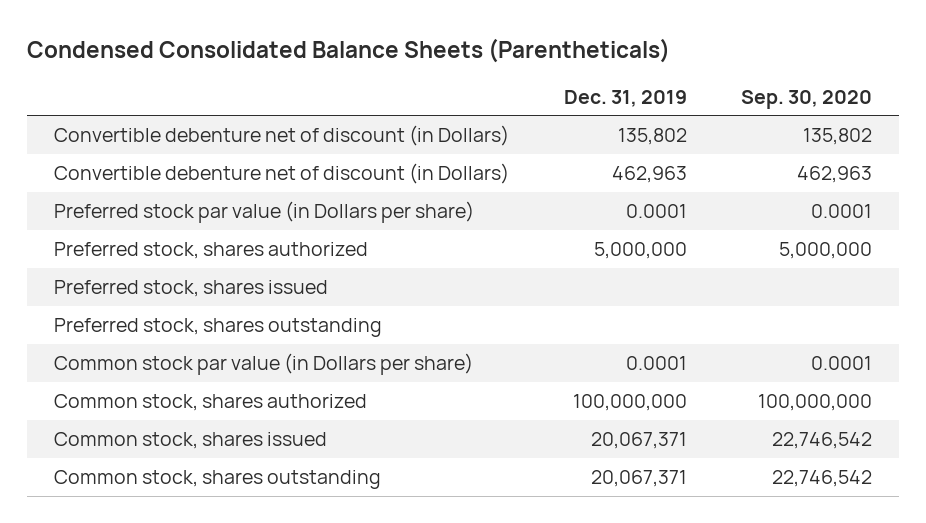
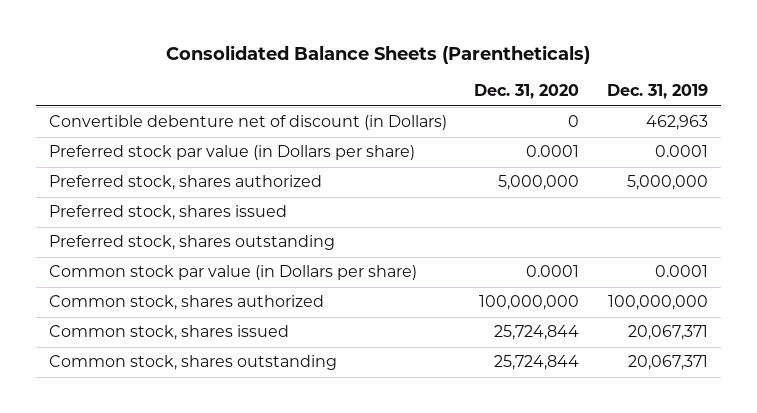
[27,37,671,63] Condensed Consolidated Balance Sheets (Parentheticals) -> [166,45,591,65] Consolidated Balance Sheets (Parentheticals)
[740,89,872,109] Sep. 30, 2020 -> none
none -> [474,84,580,100] Dec. 31, 2020
[54,125,510,147] Convertible debenture net of discount (in Dollars) -> none

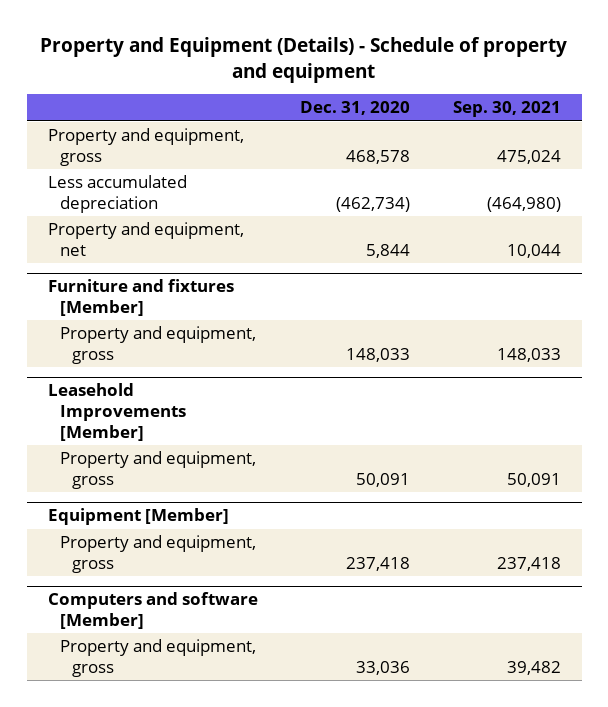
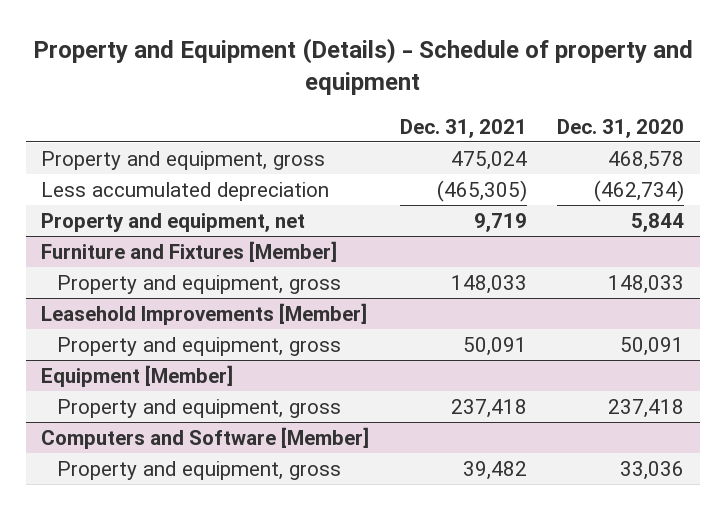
[452,101,561,118] Sep. 30, 2021 -> none
none -> [399,118,527,138] Dec. 31, 2021
[47,279,234,317] Furniture and fixtures [Member] -> [40,240,337,262] Furniture and Fixtures [Member]
[47,592,258,630] Computers and software [Member] -> [40,426,369,449] Computers and Software [Member]

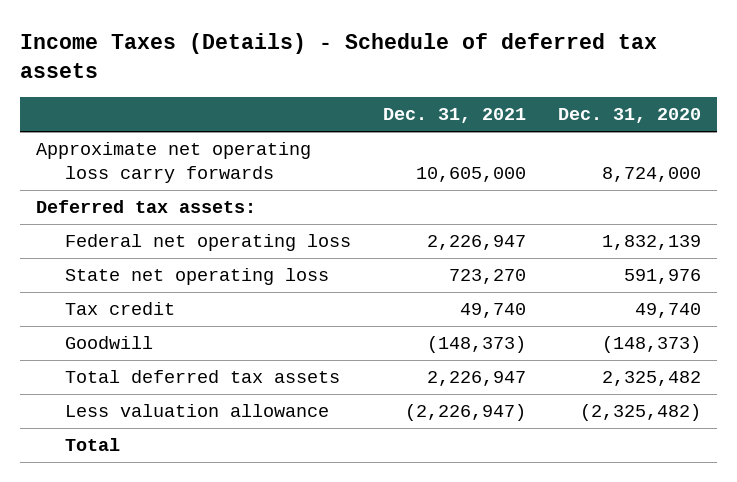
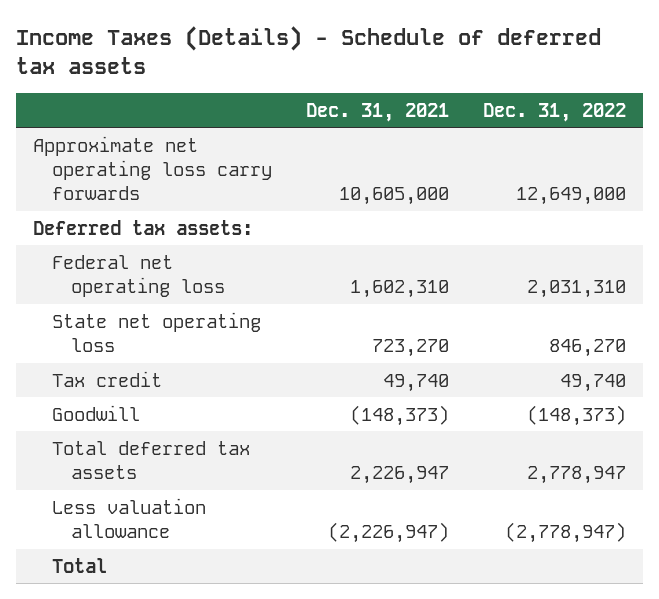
[557,108,701,124] Dec. 31, 2020 -> none
none -> [482,102,626,122] Dec. 31, 2022
[426,235,526,251] 2,226,947 -> [349,280,449,299] 1,602,310

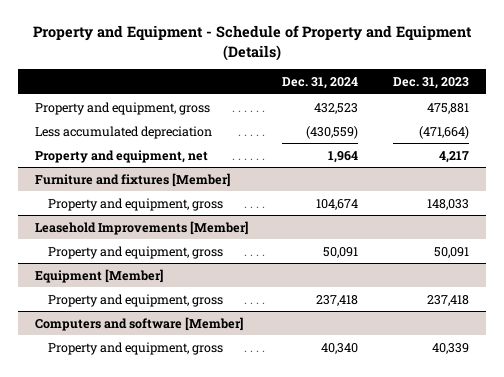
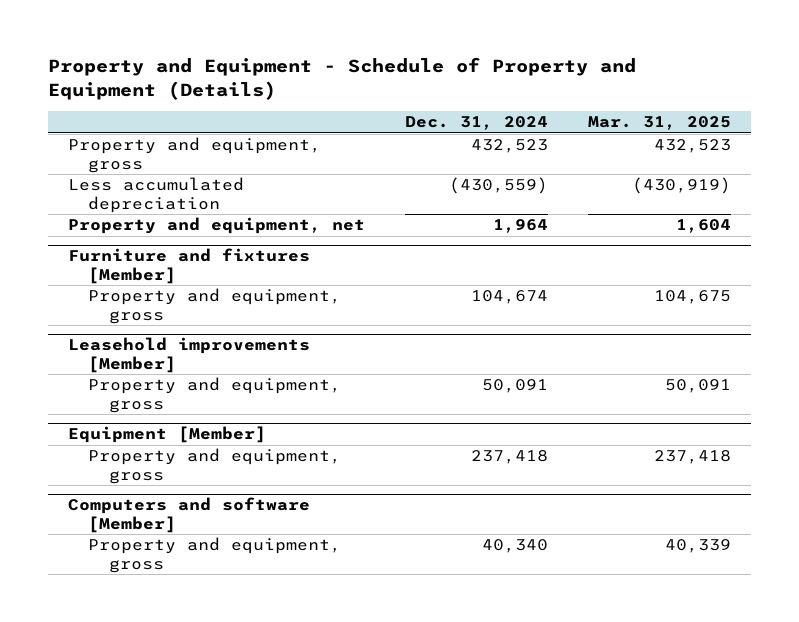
[392,77,469,90] Dec. 31, 2023 -> none
none -> [587,116,731,131] Mar. 31, 2025
[34,220,248,235] Leasehold Improvements [Member] -> [67,337,310,373] Leasehold improvements [Member]

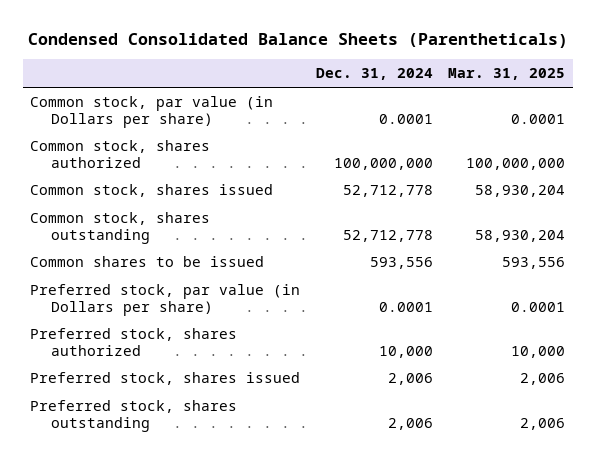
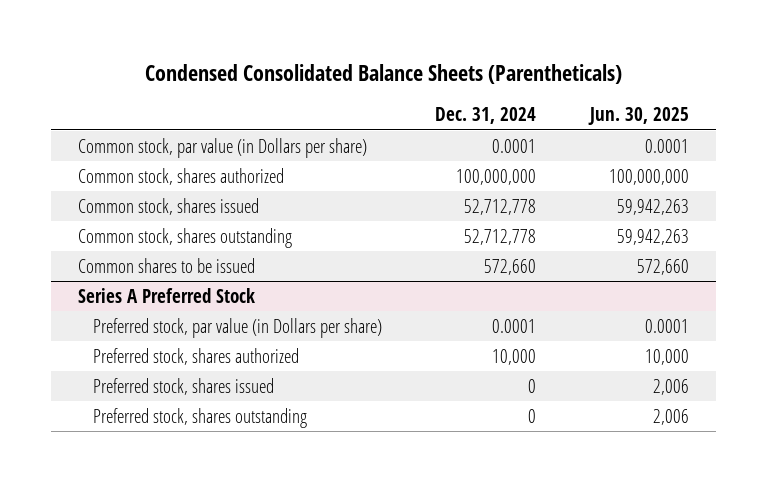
[448,68,566,81] Mar. 31, 2025 -> none
none -> [587,107,689,126] Jun. 30, 2025
[369,256,433,269] 593,556 -> [484,258,537,275] 572,660
none -> [78,287,256,303] Series A Preferred Stock
[387,372,433,385] 2,006 -> [528,378,537,393] 0
[387,417,433,430] 2,006 -> [528,408,537,423] 0

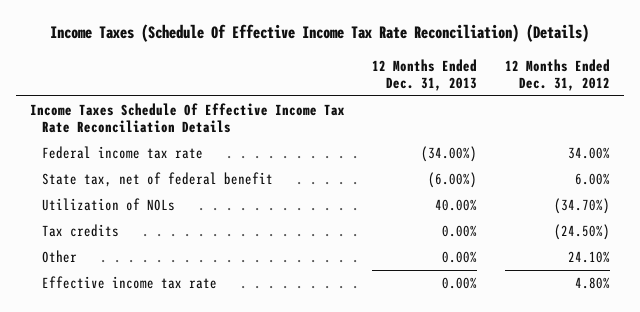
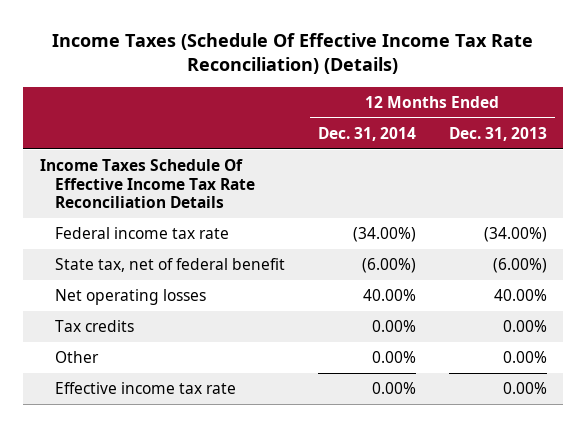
[505,58,611,91] 12 Months Ended Dec. 31, 2012 -> none
none -> [317,126,416,141] Dec. 31, 2014
[42,198,176,212] Utilization of NOLs -> [54,288,206,305] Net operating losses

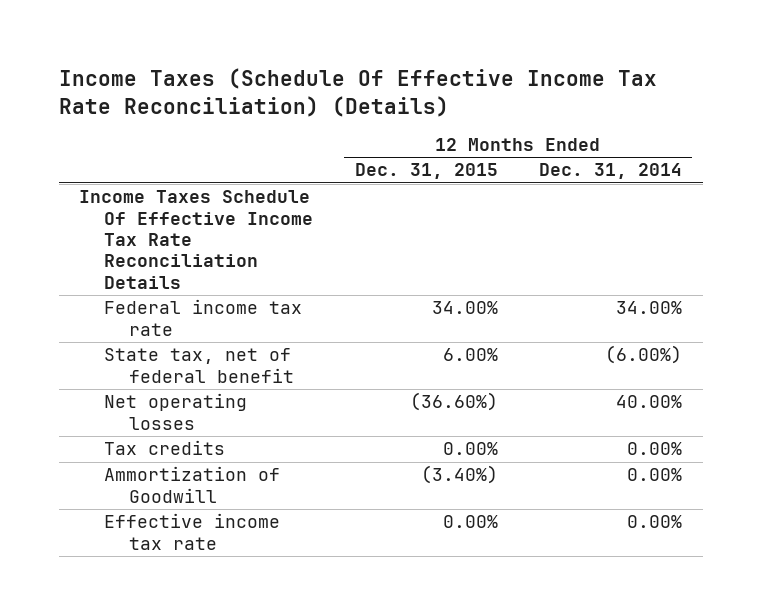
[448,126,547,141] Dec. 31, 2013 -> none
none -> [354,163,498,180] Dec. 31, 2015
[352,226,416,242] (34.00%) -> [616,301,683,315] 34.00%
[54,350,99,363] Other -> [104,466,281,503] Ammortization of Goodwill

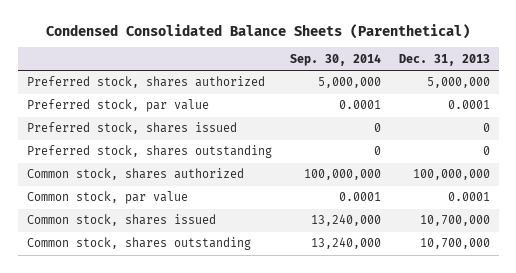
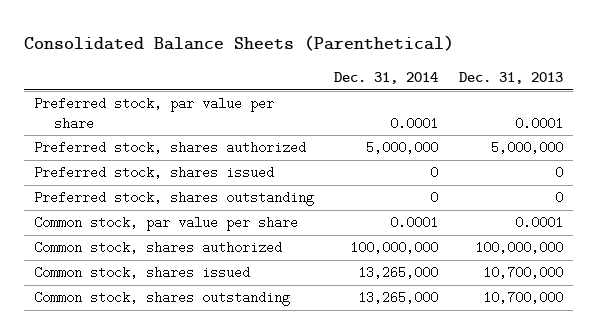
[46,23,471,39] Condensed Consolidated Balance Sheets (Parenthetical) -> [23,34,454,51] Consolidated Balance Sheets (Parenthetical)
[289,53,381,66] Sep. 30, 2014 -> none
none -> [334,72,439,85] Dec. 31, 2014
none -> [34,97,275,130] Preferred stock, par value per share
[26,99,209,113] Preferred stock, par value -> none
none -> [34,216,299,232] Common stock, par value per share
[26,191,188,205] Common stock, par value -> none

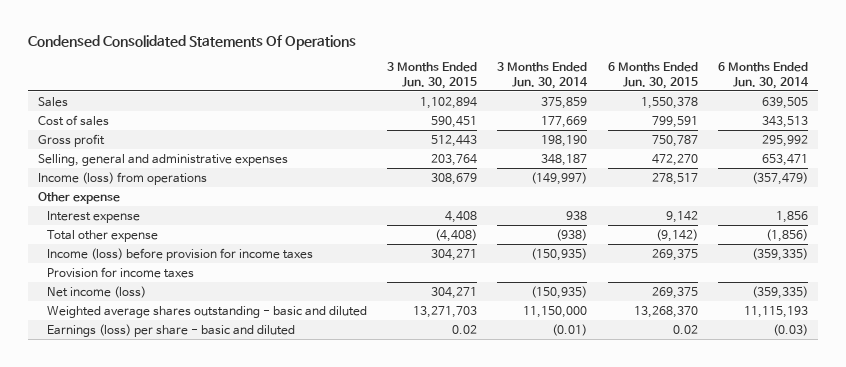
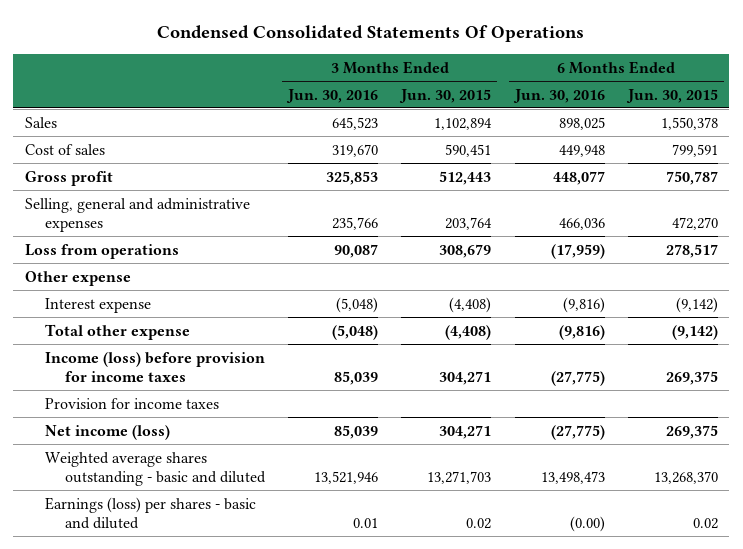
[497,61,589,89] 3 Months Ended Jun. 30, 2014 -> none
[717,61,809,89] 6 Months Ended Jun. 30, 2014 -> none
none -> [286,88,379,103] Jun. 30, 2016
none -> [512,88,605,103] Jun. 30, 2016
[37,171,207,185] Income (loss) from operations -> [24,243,179,259] Loss from operations
[444,210,477,223] 4,408 -> [449,296,492,313] (4,408)
[665,210,698,223] 9,142 -> [675,296,718,313] (9,142)
[46,323,295,337] Earnings (loss) per share - basic and diluted -> [44,496,256,530] Earnings (loss) per shares - basic and diluted

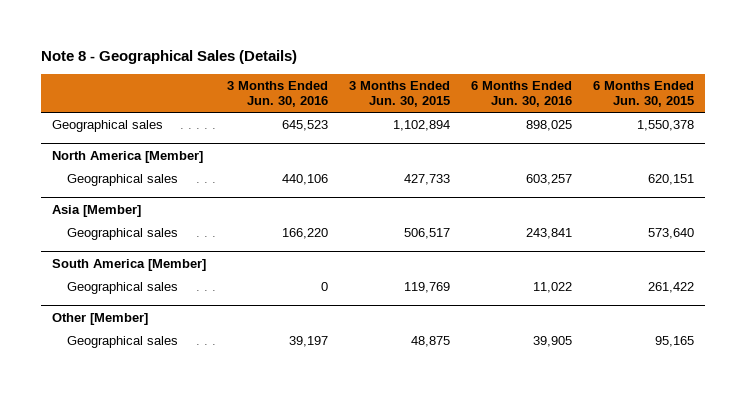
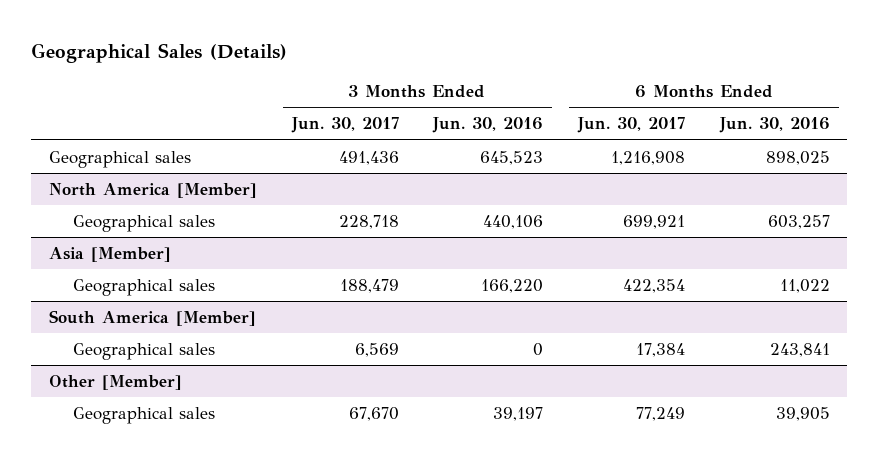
[41,50,298,65] Note 8 - Geographical Sales (Details) -> [31,43,288,64] Geographical Sales (Details)
[348,81,450,108] 3 Months Ended Jun. 30, 2015 -> none
[593,81,695,108] 6 Months Ended Jun. 30, 2015 -> none
none -> [290,117,399,134] Jun. 30, 2017
none -> [577,117,686,134] Jun. 30, 2017
[526,227,573,239] 243,841 -> [779,279,830,294] 11,022
[533,281,573,293] 11,022 -> [769,343,830,358] 243,841

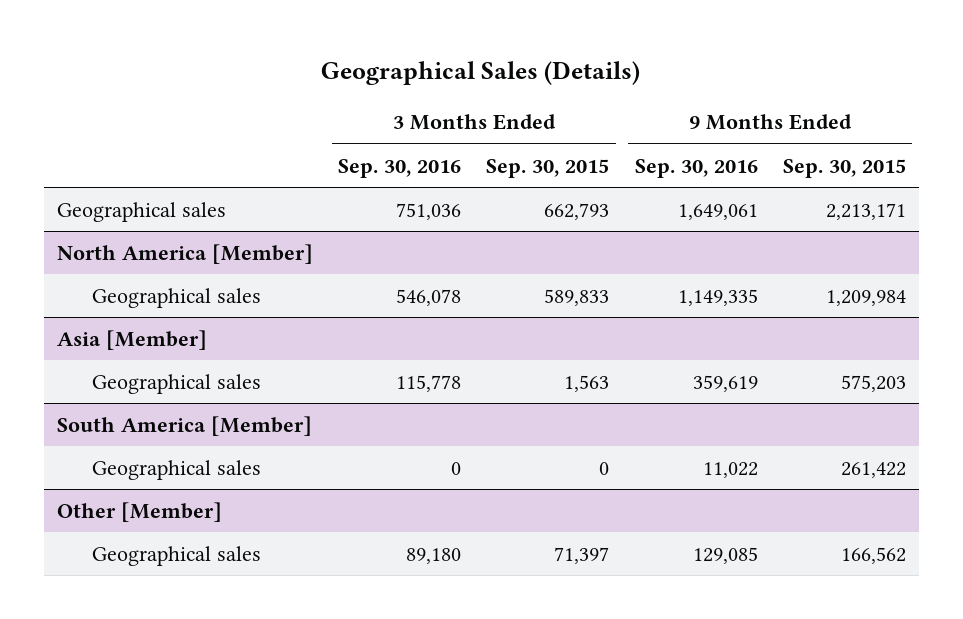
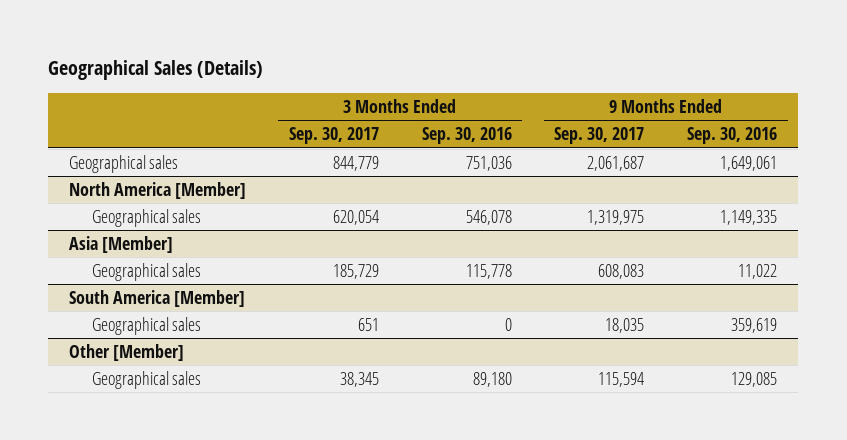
[486,158,610,178] Sep. 30, 2015 -> none
[782,158,906,178] Sep. 30, 2015 -> none
none -> [289,127,380,145] Sep. 30, 2017
none -> [554,127,645,145] Sep. 30, 2017
[692,374,758,392] 359,619 -> [738,263,778,279] 11,022
[702,461,758,478] 11,022 -> [731,317,778,333] 359,619

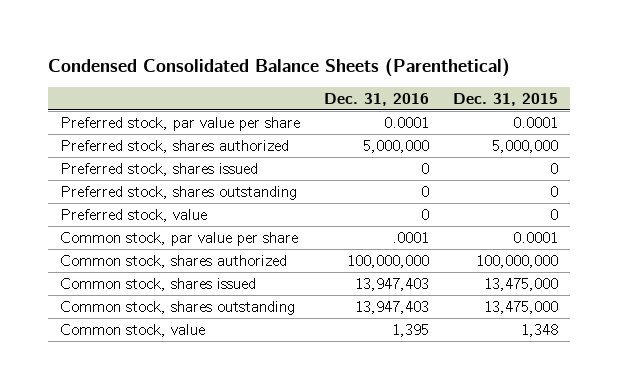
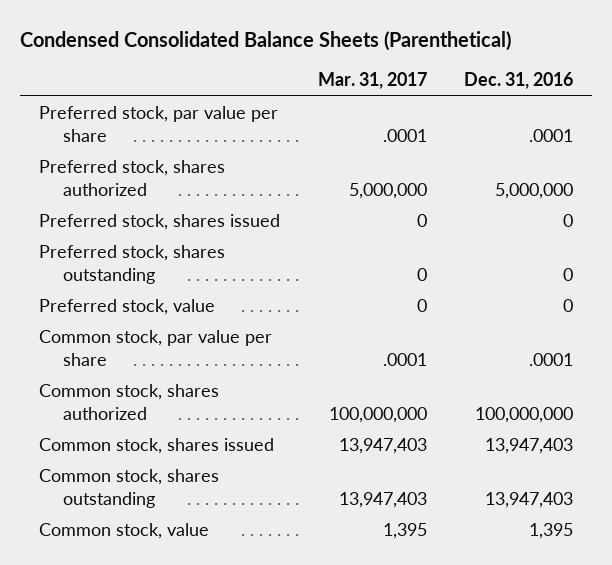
[452,92,558,106] Dec. 31, 2015 -> none
none -> [317,72,427,90] Mar. 31, 2017
[383,116,429,128] 0.0001 -> [529,128,574,142] .0001

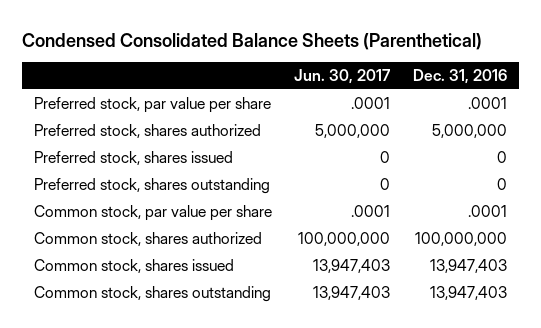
[317,72,427,90] Mar. 31, 2017 -> none
none -> [294,69,391,85] Jun. 30, 2017
[38,298,215,315] Preferred stock, value -> none
[38,522,209,539] Common stock, value -> none

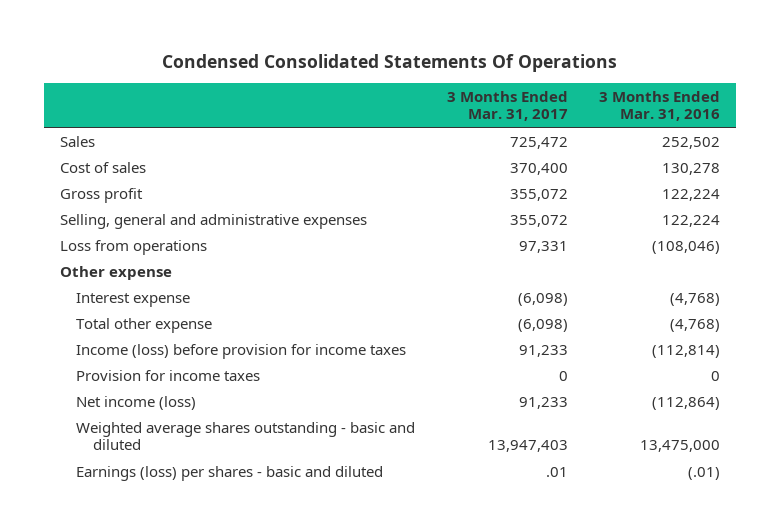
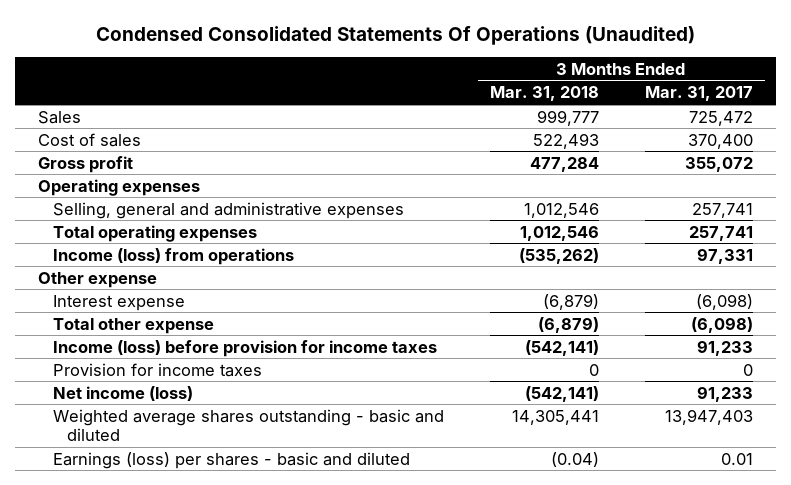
[162,53,618,72] Condensed Consolidated Statements Of Operations -> [95,25,695,45] Condensed Consolidated Statements Of Operations (Unaudited)
[599,90,721,122] 3 Months Ended Mar. 31, 2016 -> none
none -> [489,86,599,102] Mar. 31, 2018
none -> [38,178,201,196] Operating expenses
[509,214,568,227] 355,072 -> [691,202,753,218] 257,741
none -> [52,224,257,242] Total operating expenses
[60,239,208,255] Loss from operations -> [52,247,294,265] Income (loss) from operations
[545,466,568,477] .01 -> [720,452,753,465] 0.01

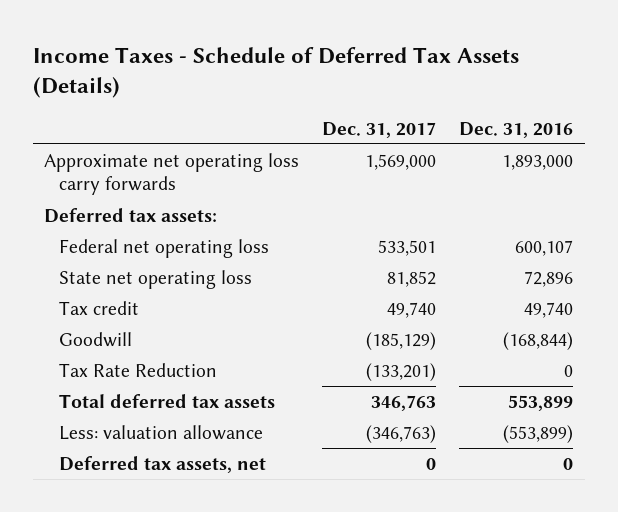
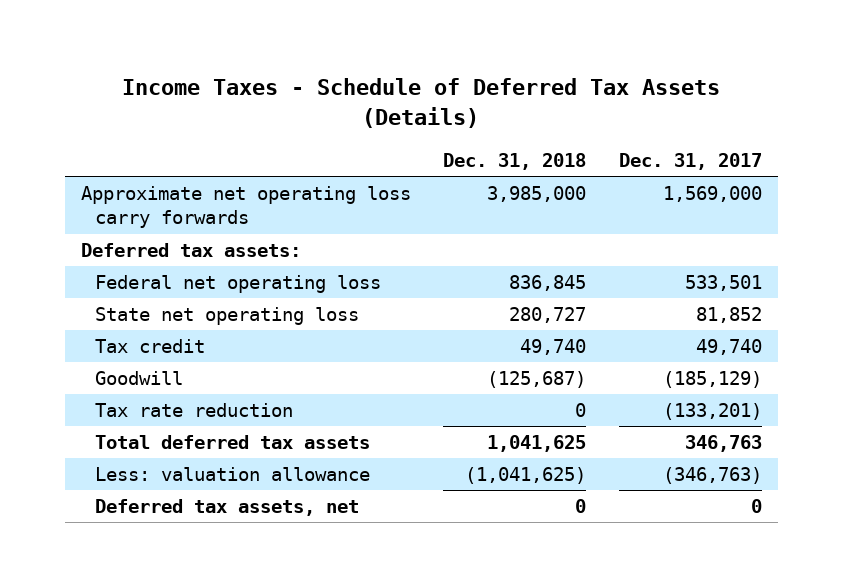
[459,121,574,138] Dec. 31, 2016 -> none
none -> [443,152,587,170] Dec. 31, 2018
[59,362,218,377] Tax Rate Reduction -> [95,403,294,418] Tax rate reduction

